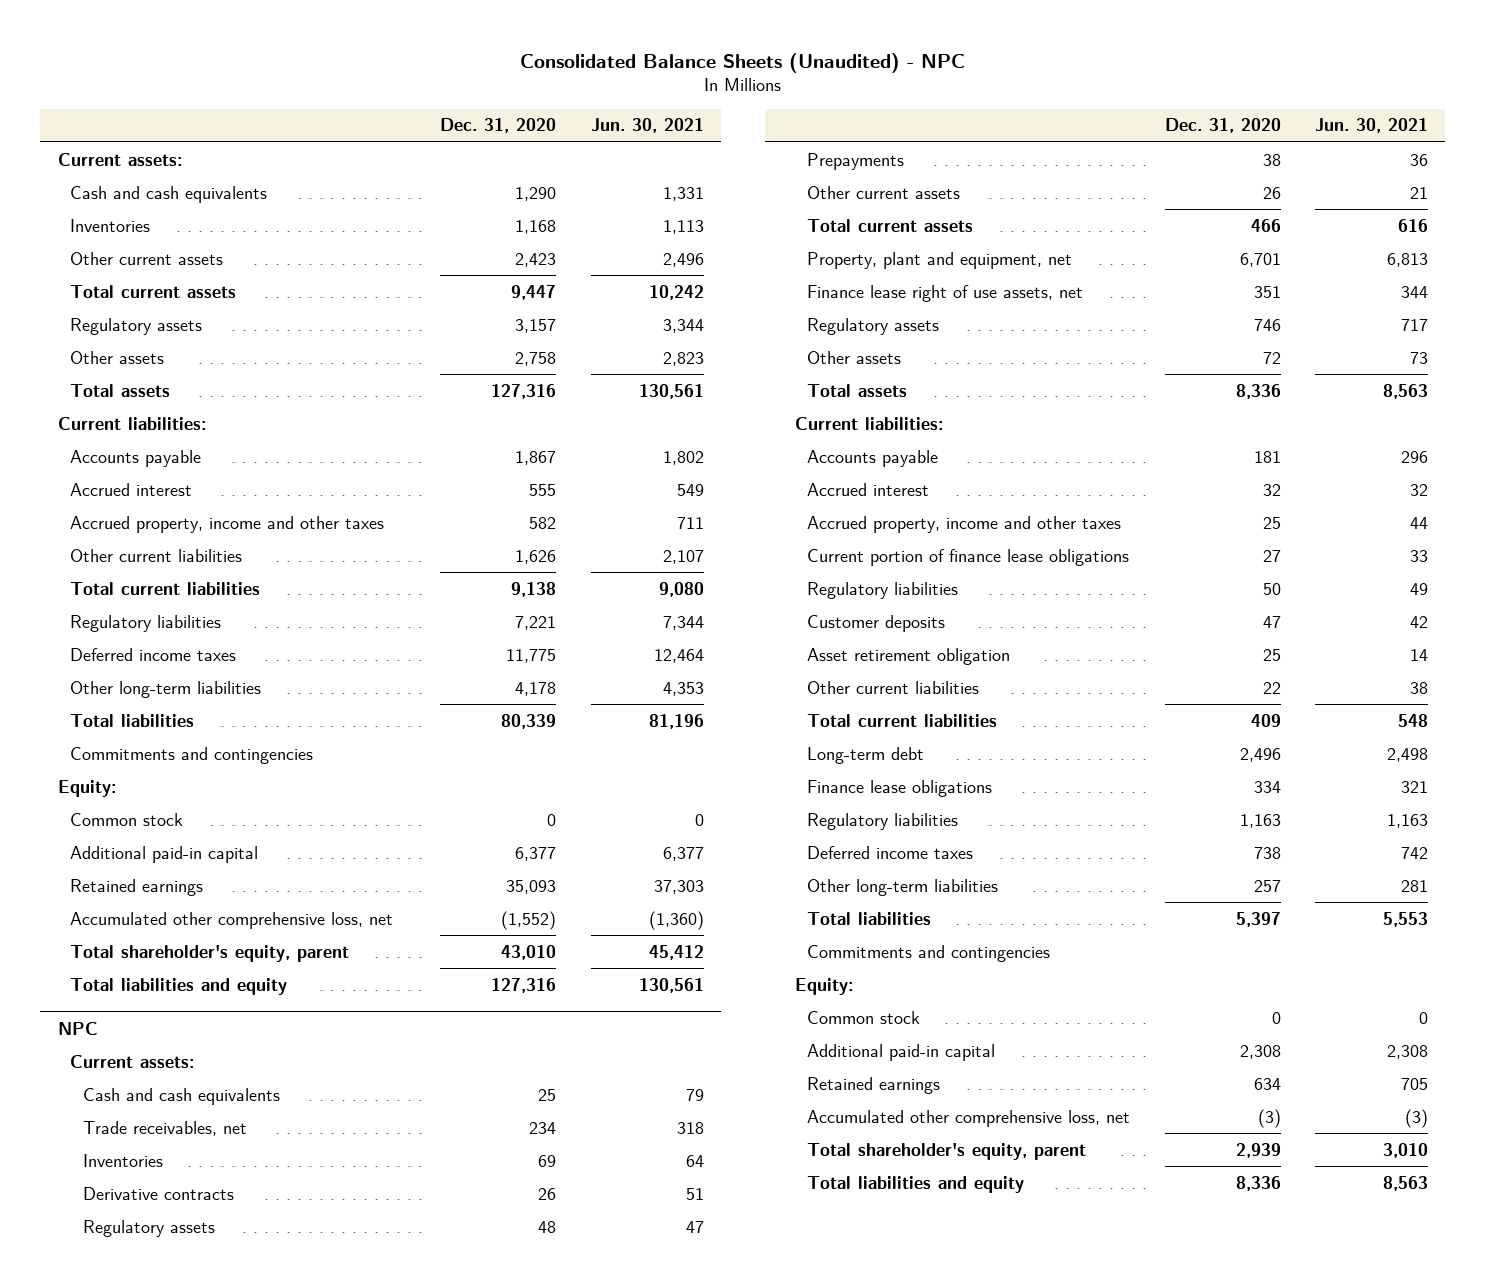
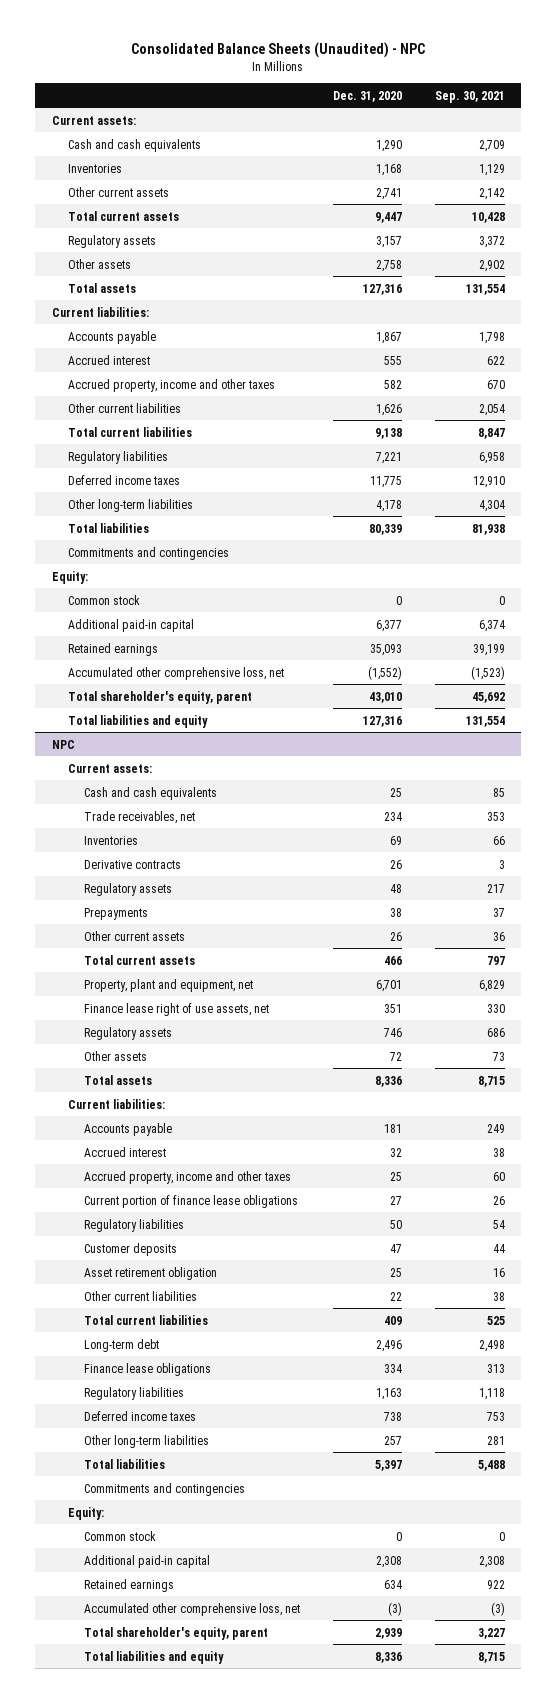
[590,118,704,134] Jun. 30, 2021 -> none
none -> [434,90,505,103] Sep. 30, 2021
[515,252,557,267] 2,423 -> [375,187,402,200] 2,741

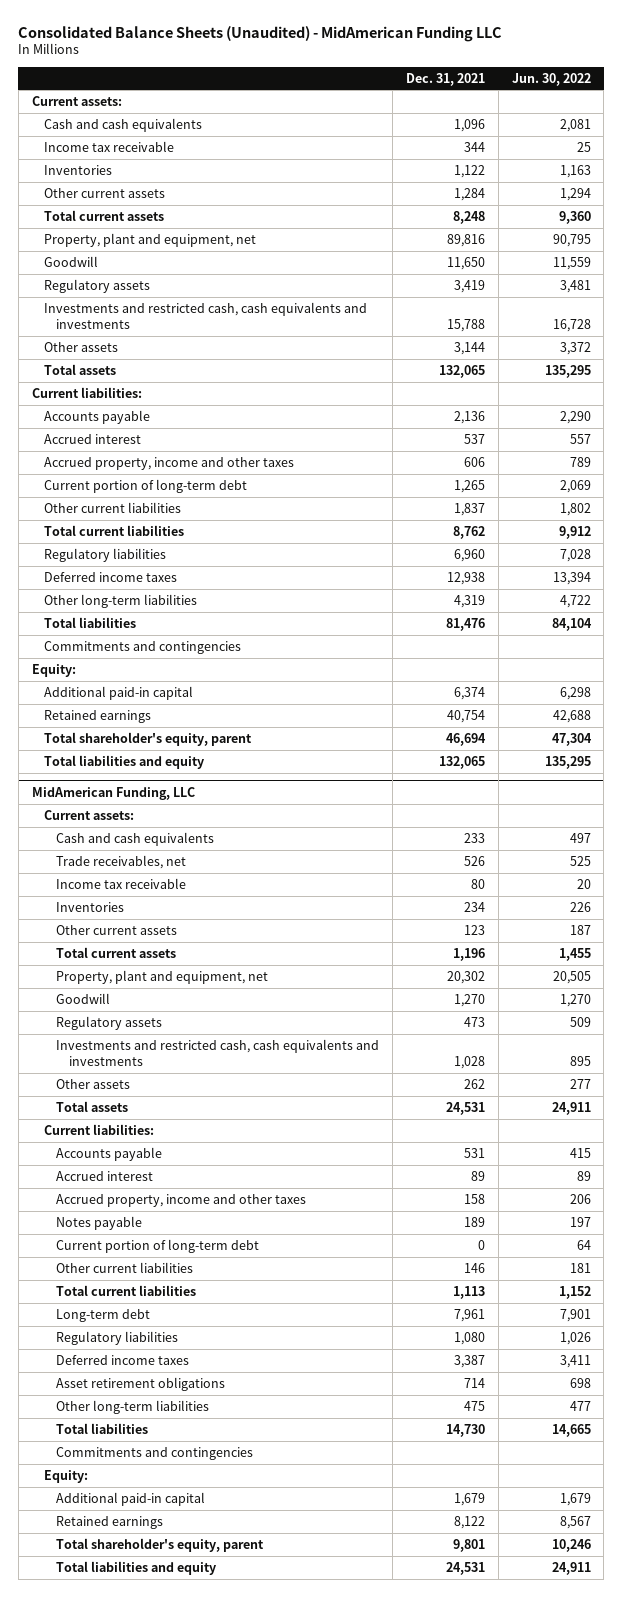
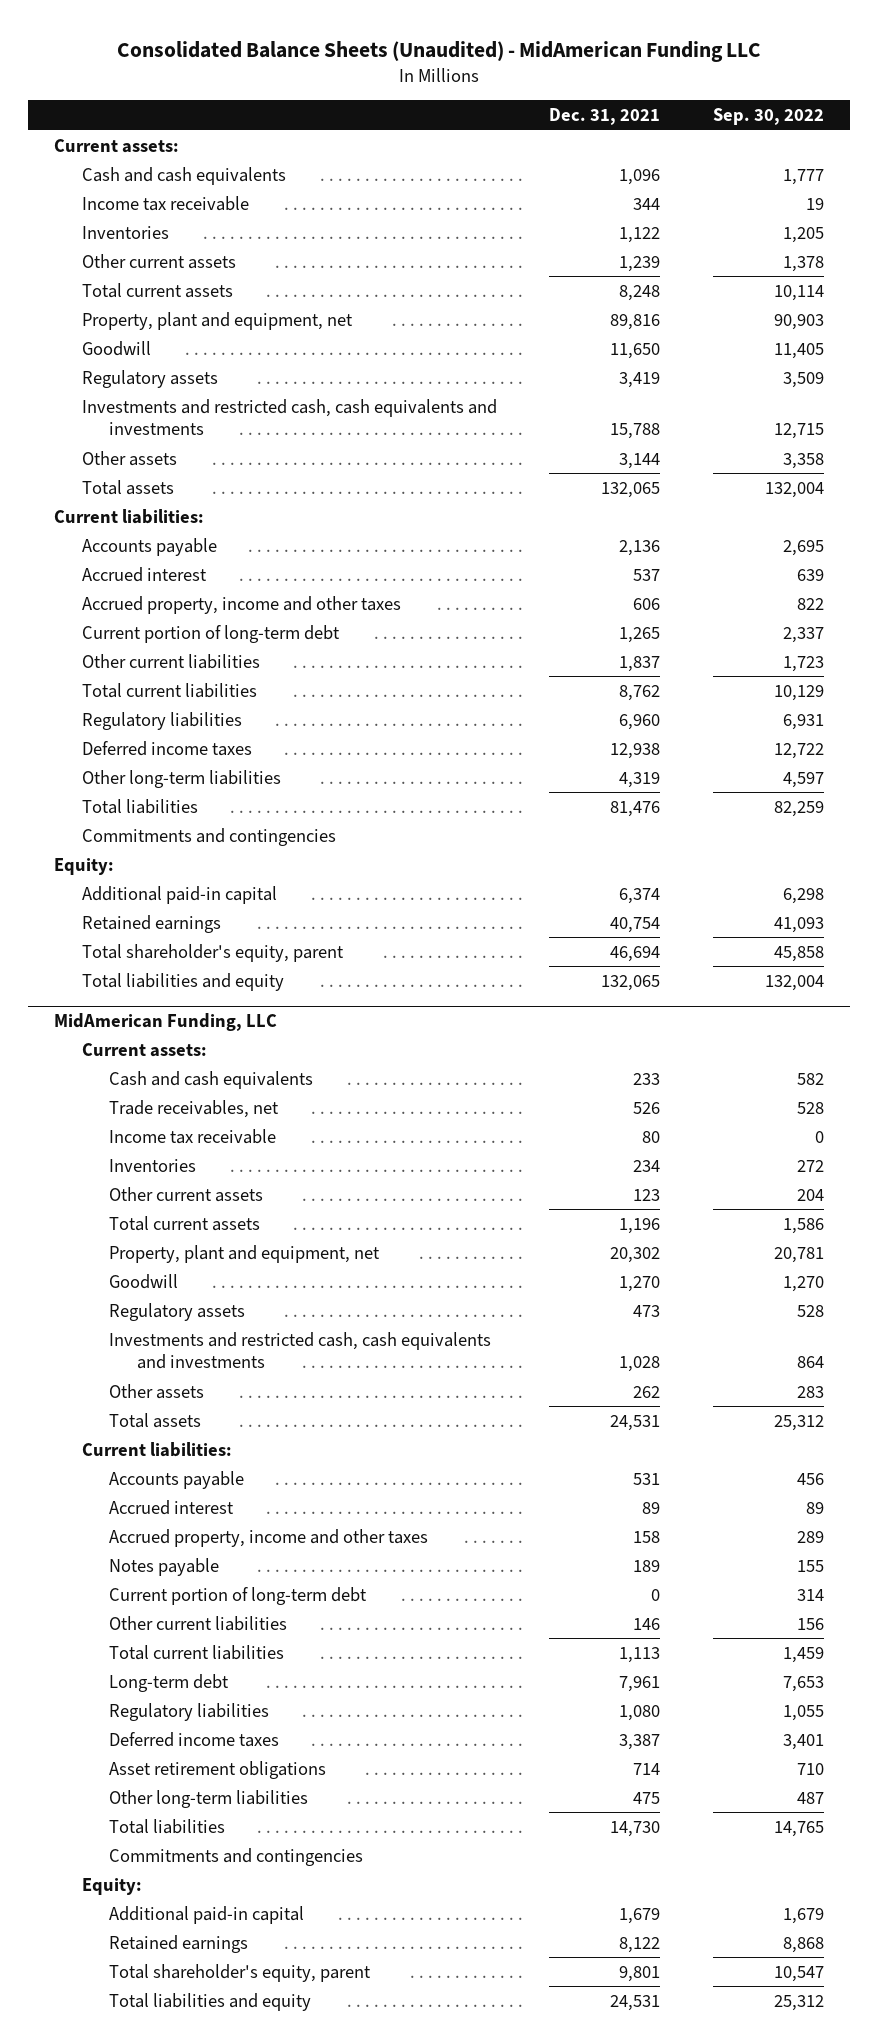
[511,72,591,86] Jun. 30, 2022 -> none
none -> [712,108,824,126] Sep. 30, 2022
[454,187,486,201] 1,284 -> [619,255,661,272] 1,239

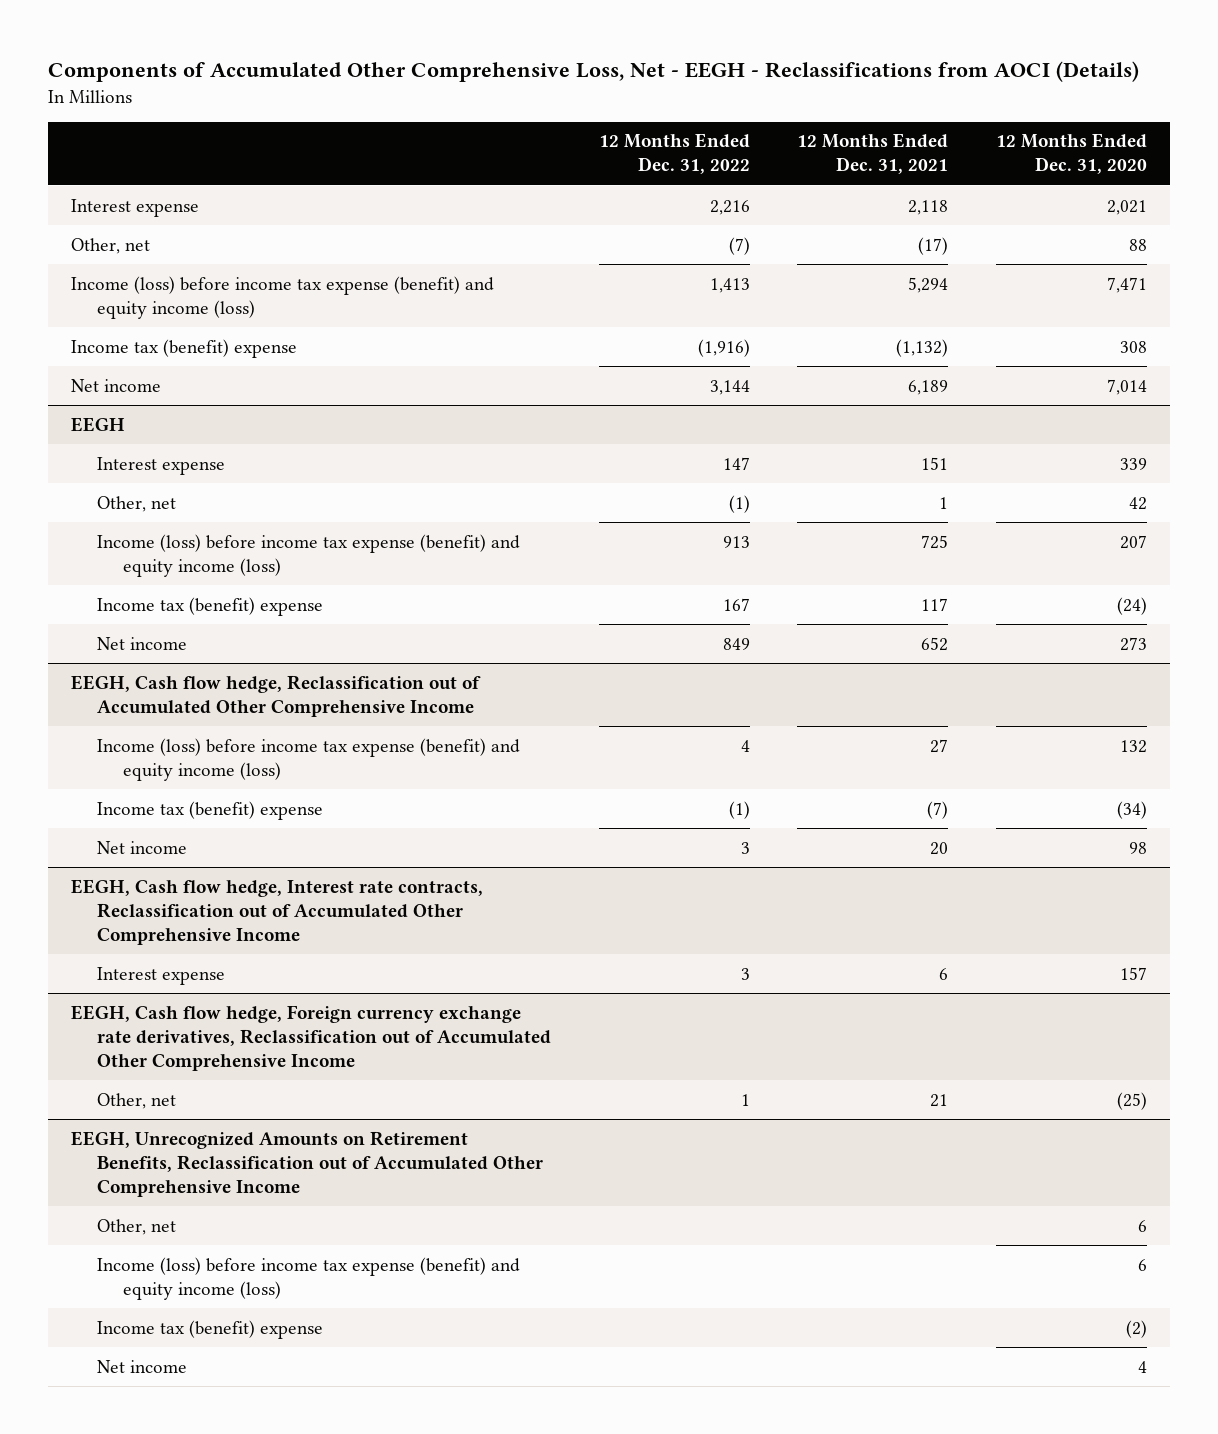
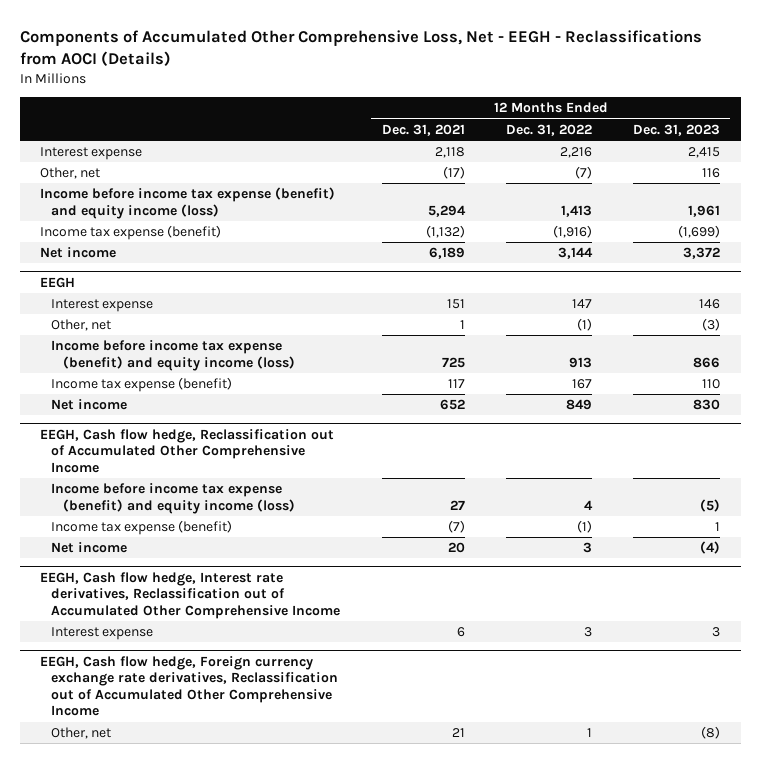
[995,133,1147,175] 12 Months Ended Dec. 31, 2020 -> none
none -> [633,123,721,136] Dec. 31, 2023
[71,275,495,319] Income (loss) before income tax expense (benefit) and equity income (loss) -> [40,187,336,219] Income before income tax expense (benefit) and equity income (loss)
[71,338,298,358] Income tax (benefit) expense -> [40,225,222,241] Income tax expense (benefit)
[97,533,521,577] Income (loss) before income tax expense (benefit) and equity income (loss) -> [51,340,295,371] Income before income tax expense (benefit) and equity income (loss)
[97,596,324,616] Income tax (benefit) expense -> [51,377,233,393] Income tax expense (benefit)
[97,737,521,781] Income (loss) before income tax expense (benefit) and equity income (loss) -> [51,483,295,514] Income before income tax expense (benefit) and equity income (loss)
[97,800,324,820] Income tax (benefit) expense -> [51,520,233,536] Income tax expense (benefit)
[71,878,484,946] EEGH, Cash flow hedge, Interest rate contracts, Reclassification out of Accumulated Other Comprehensive Income -> [40,571,341,619] EEGH, Cash flow hedge, Interest rate derivatives, Reclassification out of Accumulated Other Comprehensive Income
[71,1130,544,1198] EEGH, Unrecognized Amounts on Retirement Benefits, Reclassification out of Accumulated Other Comprehensive Income -> none
[97,1218,177,1235] Other, net -> none
[97,1256,521,1300] Income (loss) before income tax expense (benefit) and equity income (loss) -> none
[97,1319,324,1339] Income tax (benefit) expense -> none
[97,1359,188,1373] Net income -> none

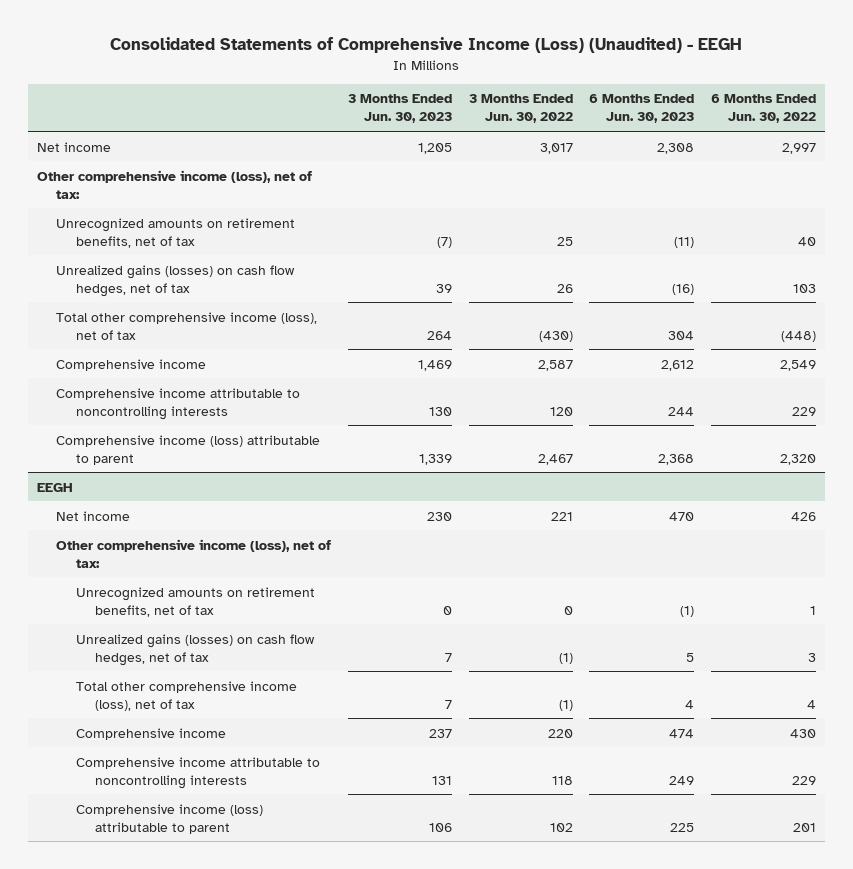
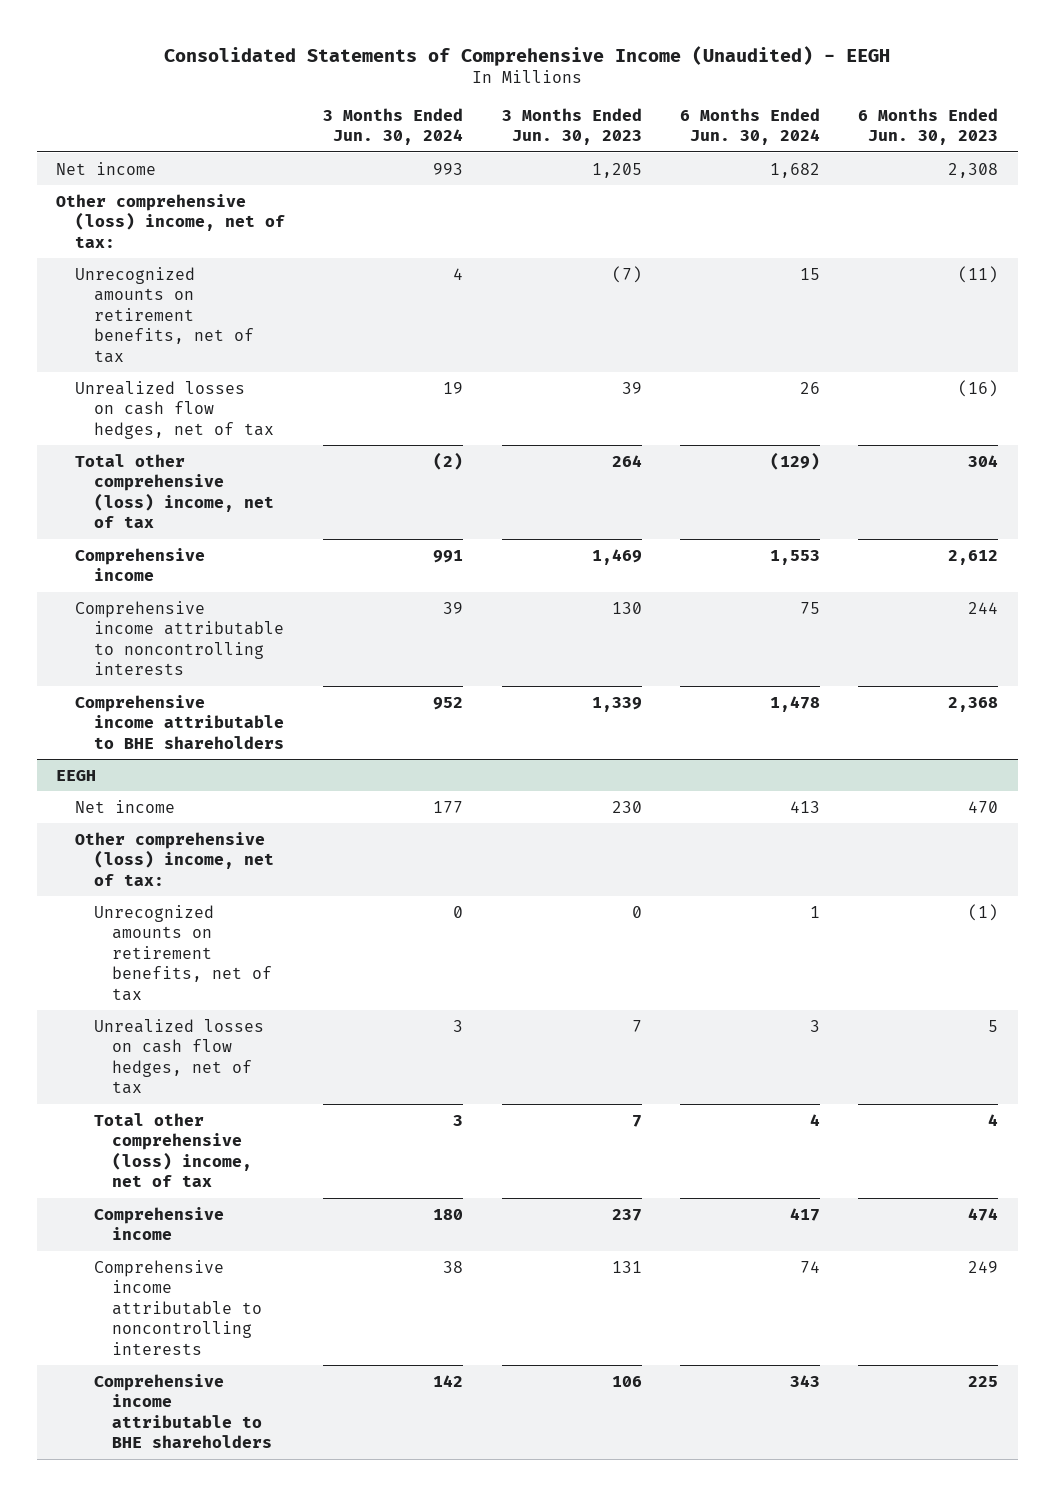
[110,37,743,54] Consolidated Statements of Comprehensive Income (Loss) (Unaudited) - EEGH -> [164,45,891,66] Consolidated Statements of Comprehensive Income (Unaudited) - EEGH
[468,94,573,124] 3 Months Ended Jun. 30, 2022 -> none
[711,94,817,124] 6 Months Ended Jun. 30, 2022 -> none
none -> [323,107,464,146] 3 Months Ended Jun. 30, 2024
none -> [679,107,820,146] 6 Months Ended Jun. 30, 2024
[36,169,312,199] Other comprehensive income (loss), net of tax: -> [56,193,285,248] Other comprehensive (loss) income, net of tax:
[56,264,296,297] Unrealized gains (losses) on cash flow hedges, net of tax -> [74,380,274,439] Unrealized losses on cash flow hedges, net of tax
[56,311,318,340] Total other comprehensive income (loss), net of tax -> [74,453,274,529] Total other comprehensive (loss) income, net of tax
[56,434,321,465] Comprehensive income (loss) attributable to parent -> [74,694,284,749] Comprehensive income attributable to BHE shareholders
[56,538,332,568] Other comprehensive income (loss), net of tax: -> [74,831,274,886] Other comprehensive (loss) income, net of tax:
[75,633,315,666] Unrealized gains (losses) on cash flow hedges, net of tax -> [93,1018,264,1095] Unrealized losses on cash flow hedges, net of tax
[75,680,297,711] Total other comprehensive income (loss), net of tax -> [93,1112,253,1188] Total other comprehensive (loss) income, net of tax
[75,803,263,834] Comprehensive income (loss) attributable to parent -> [93,1373,273,1449] Comprehensive income attributable to BHE shareholders

